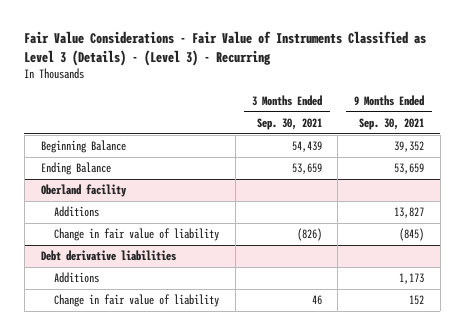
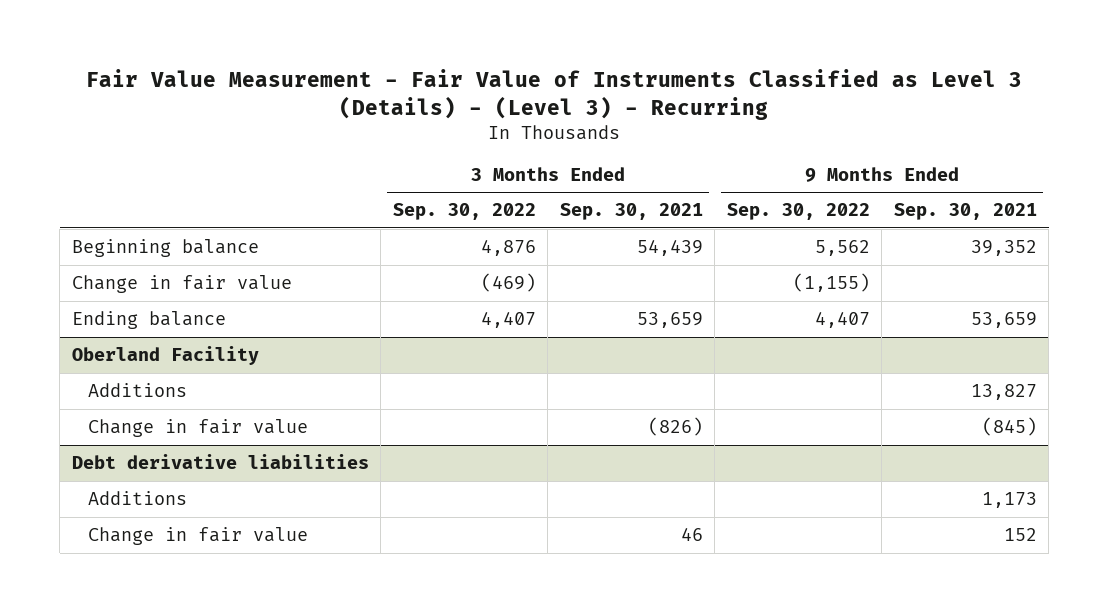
[24,30,427,66] Fair Value Considerations - Fair Value of Instruments Classified as Level 3 (Details) - (Level 3) - Recurring -> [86,69,1023,120] Fair Value Measurement - Fair Value of Instruments Classified as Level 3 (Details) - (Level 3) - Recurring
none -> [392,203,536,221] Sep. 30, 2022
none -> [726,203,870,221] Sep. 30, 2022
[40,140,126,154] Beginning Balance -> [71,239,259,258] Beginning balance
none -> [71,275,292,294] Change in fair value
[40,162,111,176] Ending Balance -> [71,311,226,330] Ending balance
[40,184,127,198] Oberland facility -> [71,346,259,366] Oberland Facility
[54,228,220,242] Change in fair value of liability -> [87,419,308,438] Change in fair value
[54,294,220,308] Change in fair value of liability -> [87,527,308,546] Change in fair value

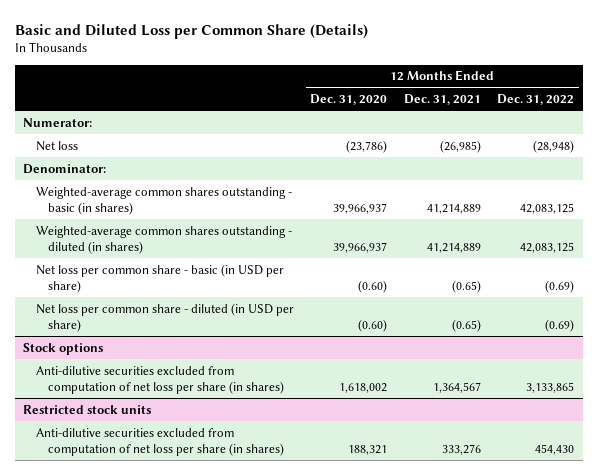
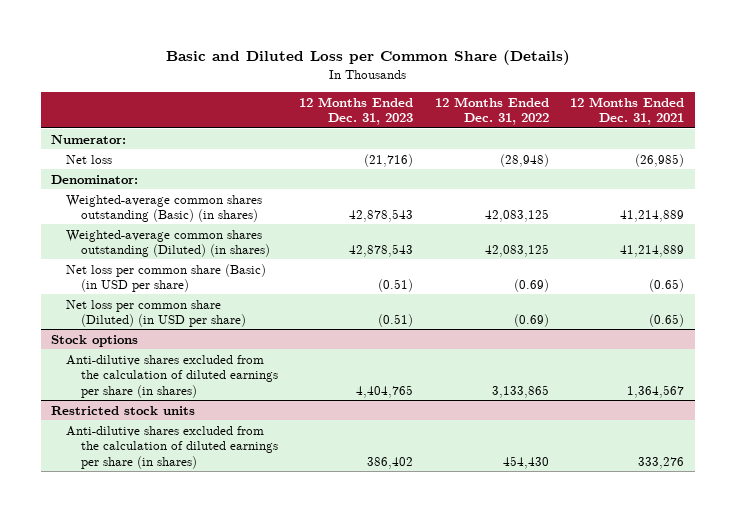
[310,94,388,106] Dec. 31, 2020 -> none
none -> [299,96,414,126] 12 Months Ended Dec. 31, 2023
[35,186,292,215] Weighted-average common shares outstanding - basic (in shares) -> [66,194,263,223] Weighted-average common shares outstanding (Basic) (in shares)
[35,225,292,254] Weighted-average common shares outstanding - diluted (in shares) -> [66,229,270,258] Weighted-average common shares outstanding (Diluted) (in shares)
[35,263,284,293] Net loss per common share - basic (in USD per share) -> [66,263,267,293] Net loss per common share (Basic) (in USD per share)
[35,302,294,332] Net loss per common share - diluted (in USD per share) -> [66,299,246,328] Net loss per common share (Diluted) (in USD per share)
[35,365,285,394] Anti-dilutive securities excluded from computation of net loss per share (in shares) -> [66,354,278,398] Anti-dilutive shares excluded from the calculation of diluted earnings per share (in shares)
[35,427,285,456] Anti-dilutive securities excluded from computation of net loss per share (in shares) -> [66,425,278,469] Anti-dilutive shares excluded from the calculation of diluted earnings per share (in shares)

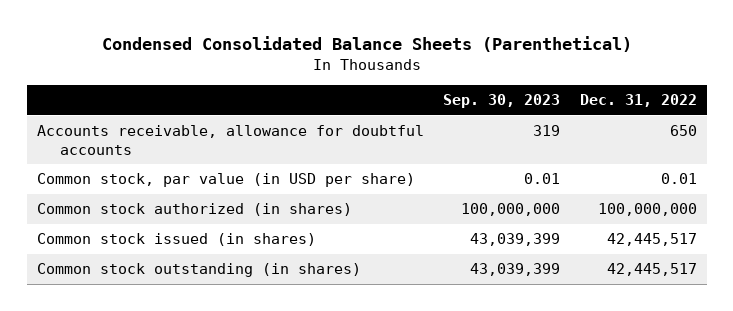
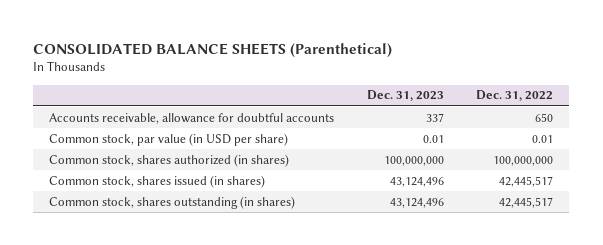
[101,35,632,52] Condensed Consolidated Balance Sheets (Parenthetical) -> [33,42,393,58] CONSOLIDATED BALANCE SHEETS (Parenthetical)
[443,94,561,109] Sep. 30, 2023 -> none
none -> [366,90,444,102] Dec. 31, 2023
[36,203,352,217] Common stock authorized (in shares) -> [49,153,290,167] Common stock, shares authorized (in shares)
[36,233,316,247] Common stock issued (in shares) -> [49,174,266,188] Common stock, shares issued (in shares)
[36,263,361,278] Common stock outstanding (in shares) -> [49,195,296,209] Common stock, shares outstanding (in shares)

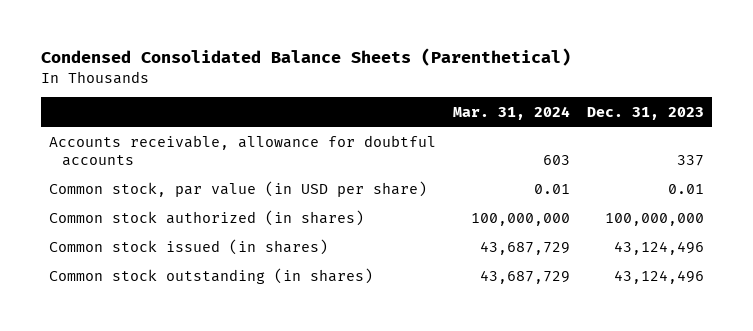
[33,42,393,58] CONSOLIDATED BALANCE SHEETS (Parenthetical) -> [40,48,571,67] Condensed Consolidated Balance Sheets (Parenthetical)
[476,90,554,102] Dec. 31, 2022 -> none
none -> [453,105,571,120] Mar. 31, 2024
[49,153,290,167] Common stock, shares authorized (in shares) -> [49,209,365,226] Common stock authorized (in shares)
[49,174,266,188] Common stock, shares issued (in shares) -> [49,238,329,255] Common stock issued (in shares)
[49,195,296,209] Common stock, shares outstanding (in shares) -> [49,267,374,284] Common stock outstanding (in shares)

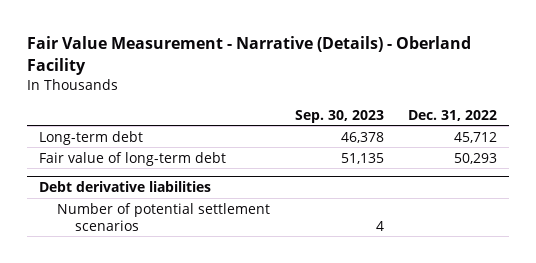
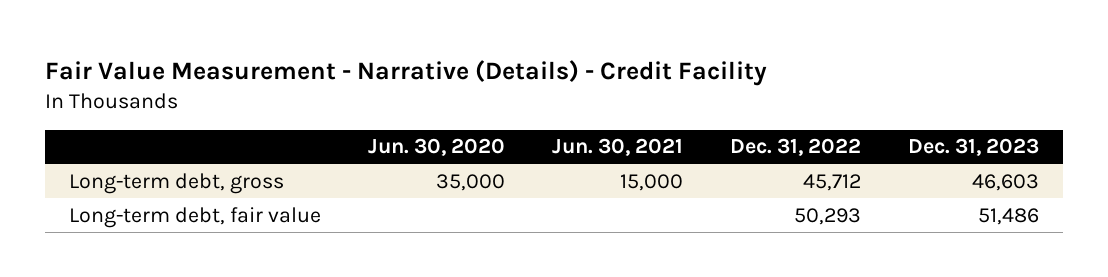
[27,36,472,76] Fair Value Measurement - Narrative (Details) - Oberland Facility -> [45,59,768,86] Fair Value Measurement - Narrative (Details) - Credit Facility
[294,109,384,123] Sep. 30, 2023 -> none
none -> [367,138,505,157] Jun. 30, 2020
none -> [551,138,683,157] Jun. 30, 2021
none -> [908,138,1040,157] Dec. 31, 2023
[39,181,212,193] Debt derivative liabilities -> none
[57,202,271,231] Number of potential settlement scenarios -> none
[39,130,144,145] Long-term debt -> [68,172,284,194] Long-term debt, gross
[39,151,227,166] Fair value of long-term debt -> [68,206,321,228] Long-term debt, fair value

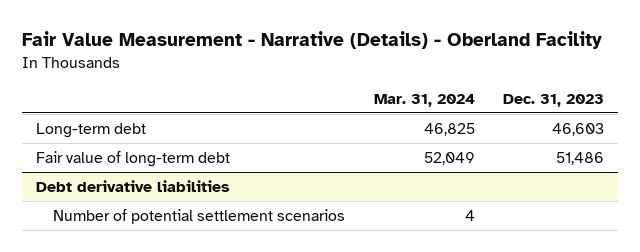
[45,59,768,86] Fair Value Measurement - Narrative (Details) - Credit Facility -> [21,31,602,50] Fair Value Measurement - Narrative (Details) - Oberland Facility
[367,138,505,157] Jun. 30, 2020 -> none
[551,138,683,157] Jun. 30, 2021 -> none
[729,138,861,157] Dec. 31, 2022 -> none
none -> [373,93,475,107] Mar. 31, 2024
[68,172,284,194] Long-term debt, gross -> [35,122,146,138] Long-term debt
[68,206,321,228] Long-term debt, fair value -> [35,150,230,167] Fair value of long-term debt
none -> [35,179,230,192] Debt derivative liabilities
none -> [53,208,346,224] Number of potential settlement scenarios

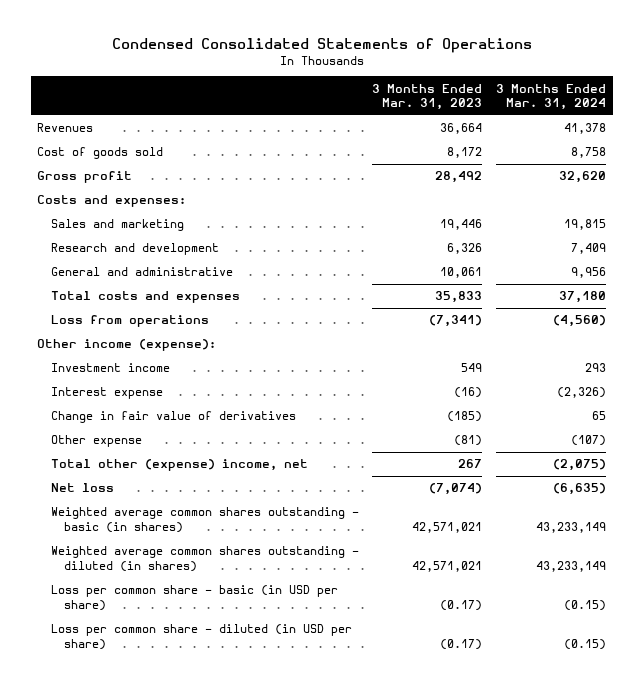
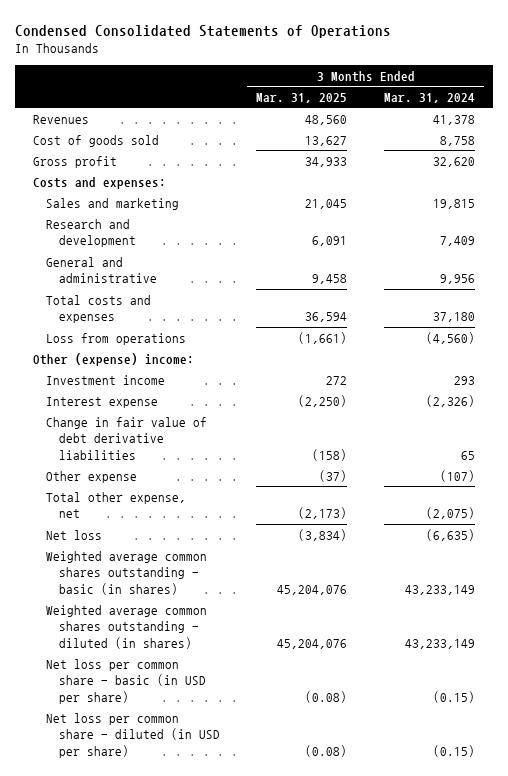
[372,83,483,111] 3 Months Ended Mar. 31, 2023 -> none
none -> [256,92,348,103] Mar. 31, 2025
[37,339,217,352] Other income (expense): -> [33,352,195,366] Other (expense) income:
[50,411,296,424] Change in fair value of derivatives -> [45,416,207,460] Change in fair value of debt derivative liabilities
[50,459,308,472] Total other (expense) income, net -> [45,491,186,519] Total other expense, net
[50,585,338,612] Loss per common share - basic (in USD per share) -> [45,658,206,704] Net loss per common share - basic (in USD per share)
[50,624,352,651] Loss per common share - diluted (in USD per share) -> [45,712,220,758] Net loss per common share - diluted (in USD per share)

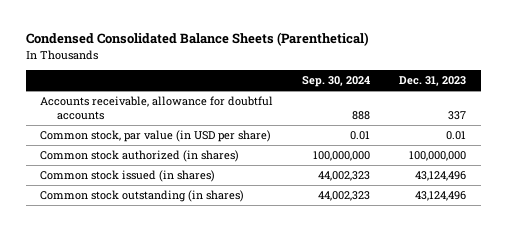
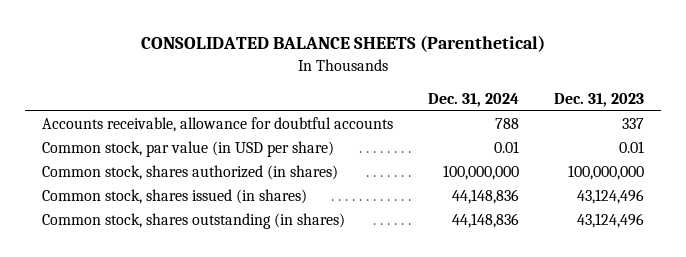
[25,32,369,47] Condensed Consolidated Balance Sheets (Parenthetical) -> [141,35,546,53] CONSOLIDATED BALANCE SHEETS (Parenthetical)
[302,75,371,87] Sep. 30, 2024 -> none
none -> [428,92,520,107] Dec. 31, 2024
[40,150,240,163] Common stock authorized (in shares) -> [42,165,339,181] Common stock, shares authorized (in shares)
[40,170,216,183] Common stock issued (in shares) -> [42,189,308,205] Common stock, shares issued (in shares)
[40,190,245,203] Common stock outstanding (in shares) -> [42,213,346,230] Common stock, shares outstanding (in shares)

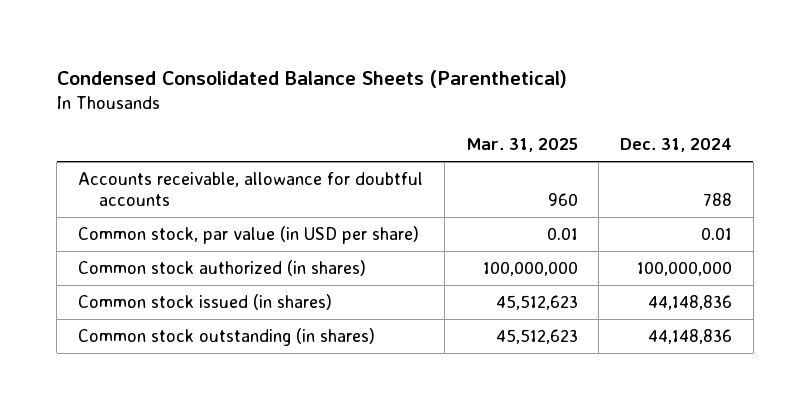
[141,35,546,53] CONSOLIDATED BALANCE SHEETS (Parenthetical) -> [56,69,567,88] Condensed Consolidated Balance Sheets (Parenthetical)
[553,92,644,107] Dec. 31, 2023 -> none
none -> [465,138,578,153] Mar. 31, 2025
[42,165,339,181] Common stock, shares authorized (in shares) -> [78,260,367,277] Common stock authorized (in shares)
[42,189,308,205] Common stock, shares issued (in shares) -> [78,294,333,311] Common stock issued (in shares)
[42,213,346,230] Common stock, shares outstanding (in shares) -> [78,328,376,347] Common stock outstanding (in shares)

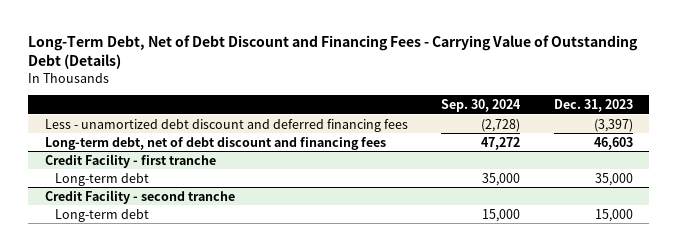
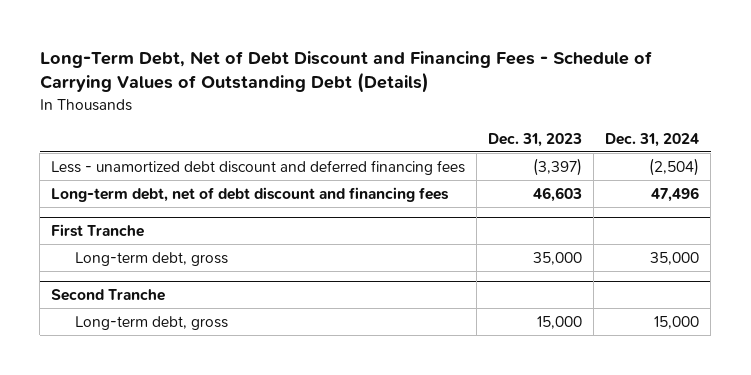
[27,35,638,70] Long-Term Debt, Net of Debt Discount and Financing Fees - Carrying Value of Outstanding Debt (Details) -> [39,51,652,94] Long-Term Debt, Net of Debt Discount and Financing Fees - Schedule of Carrying Values of Outstanding Debt (Details)
[441,98,522,112] Sep. 30, 2024 -> none
none -> [605,132,700,147] Dec. 31, 2024
[44,153,216,168] Credit Facility - first tranche -> [51,223,145,237] First Tranche
[55,172,150,186] Long-term debt -> [75,251,229,266] Long-term debt, gross
[44,189,235,204] Credit Facility - second tranche -> [51,288,166,301] Second Tranche
[55,208,150,222] Long-term debt -> [75,315,229,330] Long-term debt, gross

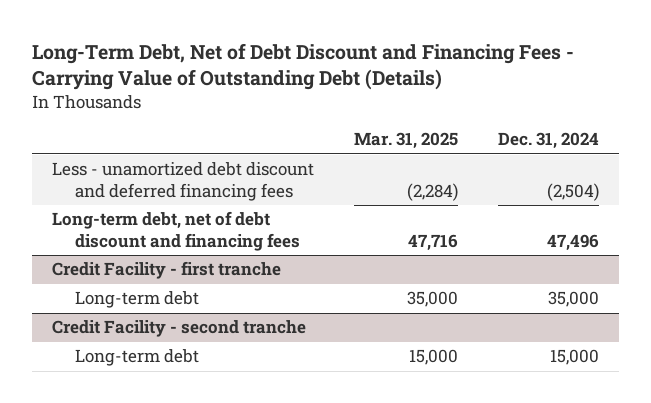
[39,51,652,94] Long-Term Debt, Net of Debt Discount and Financing Fees - Schedule of Carrying Values of Outstanding Debt (Details) -> [32,42,575,91] Long-Term Debt, Net of Debt Discount and Financing Fees - Carrying Value of Outstanding Debt (Details)
[488,132,583,147] Dec. 31, 2023 -> none
none -> [354,132,459,150] Mar. 31, 2025
[51,223,145,237] First Tranche -> [52,261,282,280] Credit Facility - first tranche
[75,251,229,266] Long-term debt, gross -> [75,291,200,309] Long-term debt
[51,288,166,301] Second Tranche -> [52,320,307,338] Credit Facility - second tranche
[75,315,229,330] Long-term debt, gross -> [75,349,200,367] Long-term debt

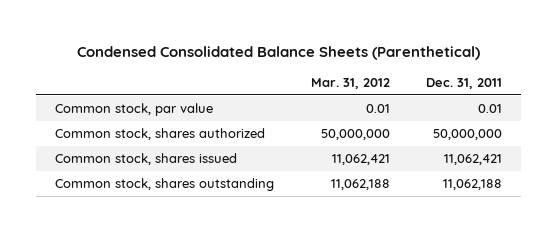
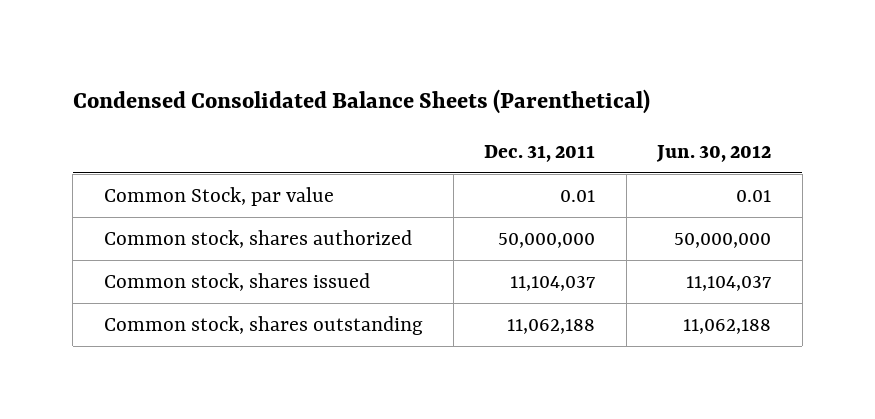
[310,78,390,90] Mar. 31, 2012 -> none
none -> [656,144,772,162] Jun. 30, 2012
[54,103,213,117] Common stock, par value -> [103,186,334,206] Common Stock, par value
[444,154,503,166] 11,062,421 -> [510,275,596,291] 11,104,037

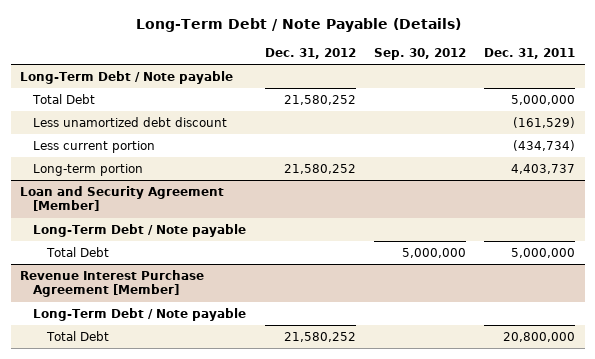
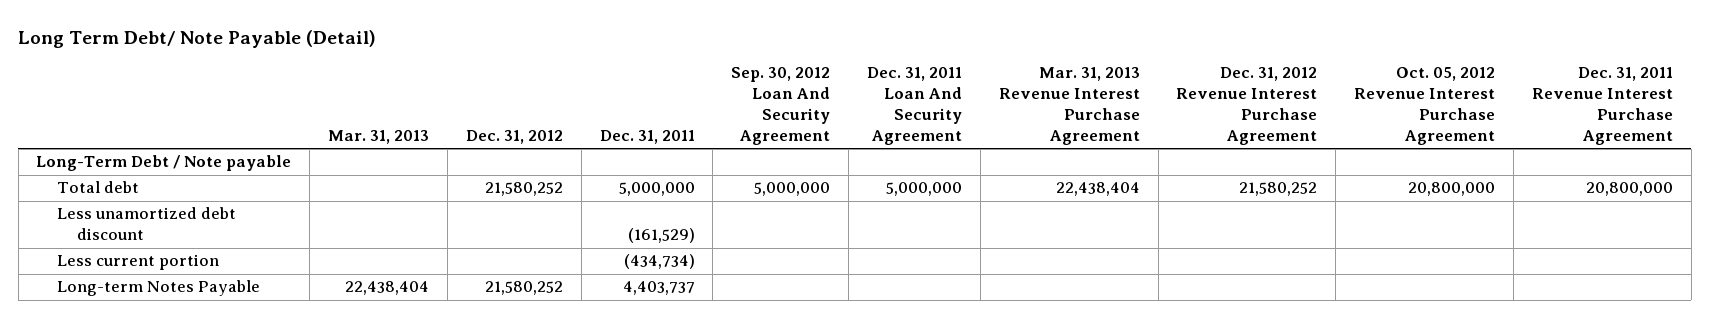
[135,17,461,32] Long-Term Debt / Note Payable (Details) -> [18,29,377,48] Long Term Debt/ Note Payable (Detail)
[374,47,467,60] Sep. 30, 2012 -> none
none -> [328,130,430,145] Mar. 31, 2013
none -> [731,67,831,146] Sep. 30, 2012 Loan And Security Agreement
none -> [866,67,962,146] Dec. 31, 2011 Loan And Security Agreement
none -> [998,67,1140,146] Mar. 31, 2013 Revenue Interest Purchase Agreement
none -> [1176,67,1318,146] Dec. 31, 2012 Revenue Interest Purchase Agreement
none -> [1354,67,1496,146] Oct. 05, 2012 Revenue Interest Purchase Agreement
none -> [1531,67,1673,146] Dec. 31, 2011 Revenue Interest Purchase Agreement
[32,94,96,105] Total Debt -> [56,181,139,194] Total debt
[19,186,224,212] Loan and Security Agreement [Member] -> none
[33,224,247,238] Long-Term Debt / Note payable -> none
[45,247,109,258] Total Debt -> none
[19,270,204,298] Revenue Interest Purchase Agreement [Member] -> none
[33,308,247,322] Long-Term Debt / Note payable -> none
[45,331,109,342] Total Debt -> none
[33,164,144,177] Long-term portion -> [56,280,260,297] Long-term Notes Payable

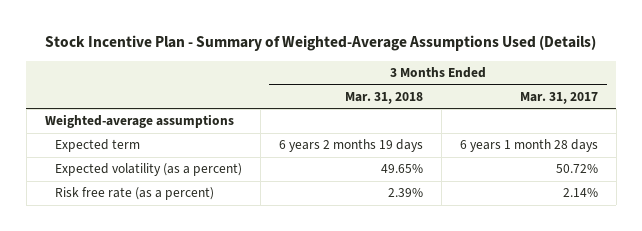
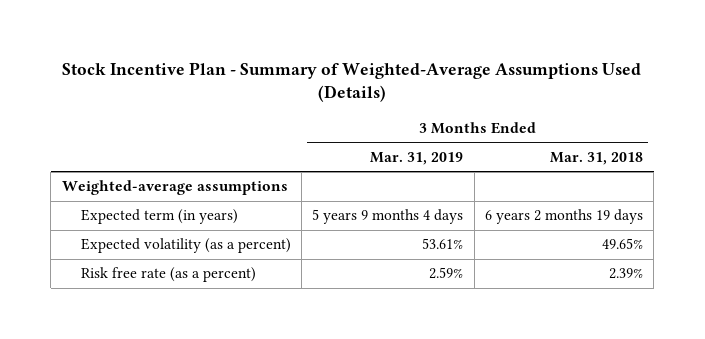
[519,91,598,104] Mar. 31, 2017 -> none
none -> [370,151,464,165] Mar. 31, 2019
[54,139,140,153] Expected term -> [80,209,238,225] Expected term (in years)

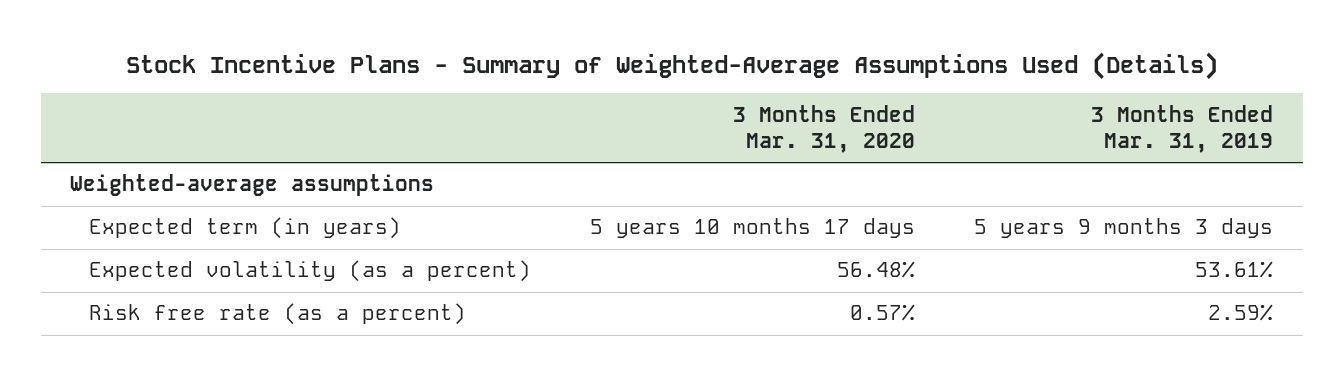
[62,61,642,103] Stock Incentive Plan - Summary of Weighted-Average Assumptions Used (Details) -> [125,51,1218,80] Stock Incentive Plans - Summary of Weighted-Average Assumptions Used (Details)
[549,151,643,165] Mar. 31, 2018 -> none
none -> [733,104,916,154] 3 Months Ended Mar. 31, 2020
[312,209,464,225] 5 years 9 months 4 days -> [974,218,1274,239] 5 years 9 months 3 days

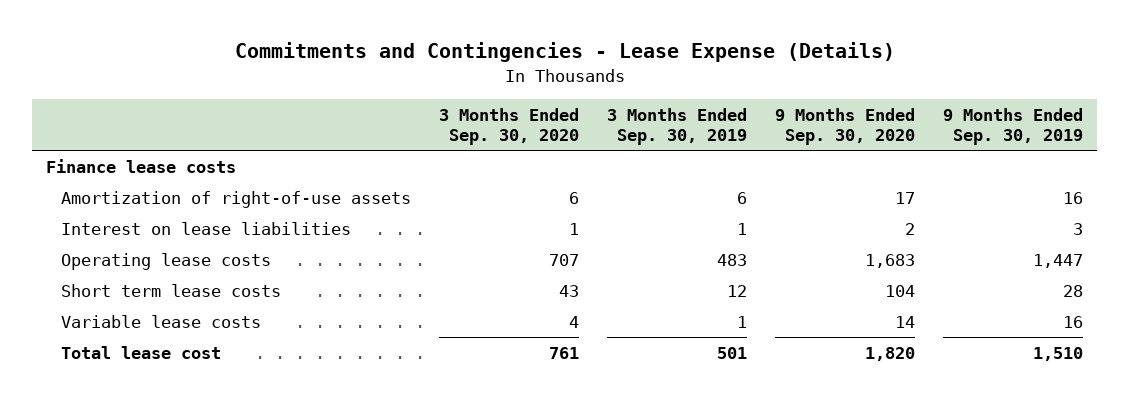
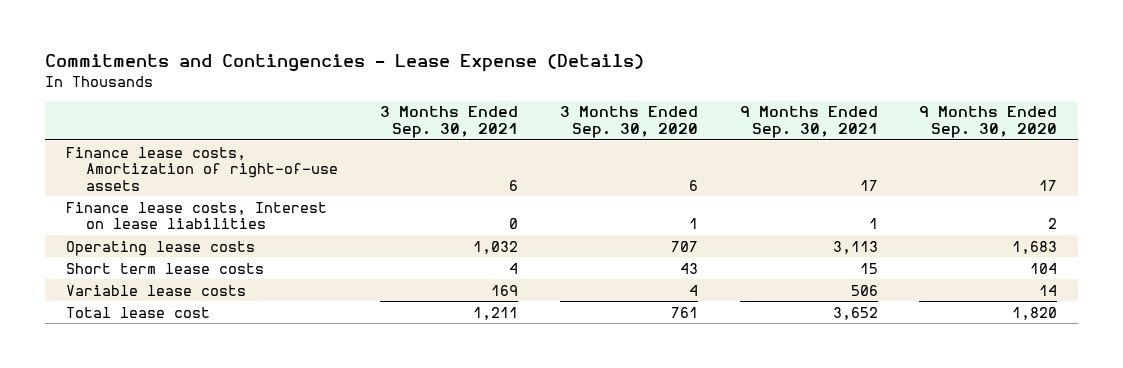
[607,107,748,145] 3 Months Ended Sep. 30, 2019 -> none
[943,107,1084,145] 9 Months Ended Sep. 30, 2019 -> none
none -> [379,106,518,139] 3 Months Ended Sep. 30, 2021
none -> [739,106,878,139] 9 Months Ended Sep. 30, 2021
[45,158,236,173] Finance lease costs -> none
[61,190,412,208] Amortization of right-of-use assets -> [65,146,338,191] Finance lease costs, Amortization of right-of-use assets
[61,221,352,235] Interest on lease liabilities -> [65,201,327,230] Finance lease costs, Interest on lease liabilities

